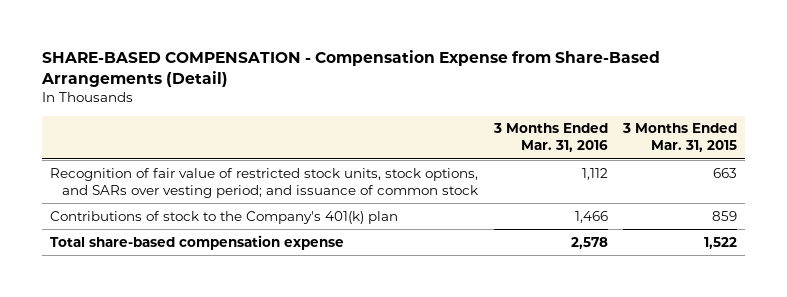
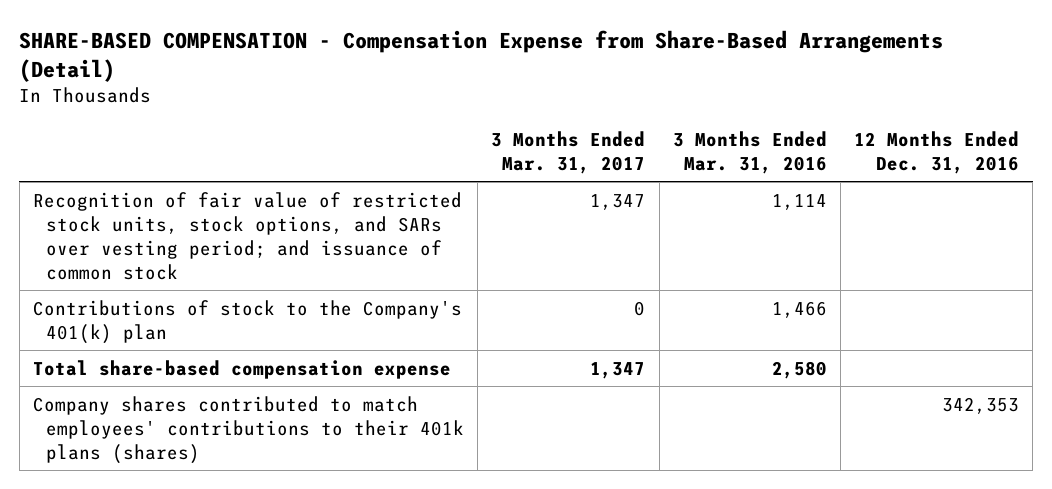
[622,123,738,153] 3 Months Ended Mar. 31, 2015 -> none
none -> [491,130,646,174] 3 Months Ended Mar. 31, 2017
none -> [854,130,1020,174] 12 Months Ended Dec. 31, 2016
[581,167,608,180] 1,112 -> [771,193,827,210] 1,114
[570,236,608,249] 2,578 -> [771,360,827,379] 2,580
none -> [32,395,464,464] Company shares contributed to match employees' contributions to their 401k plans (shares)

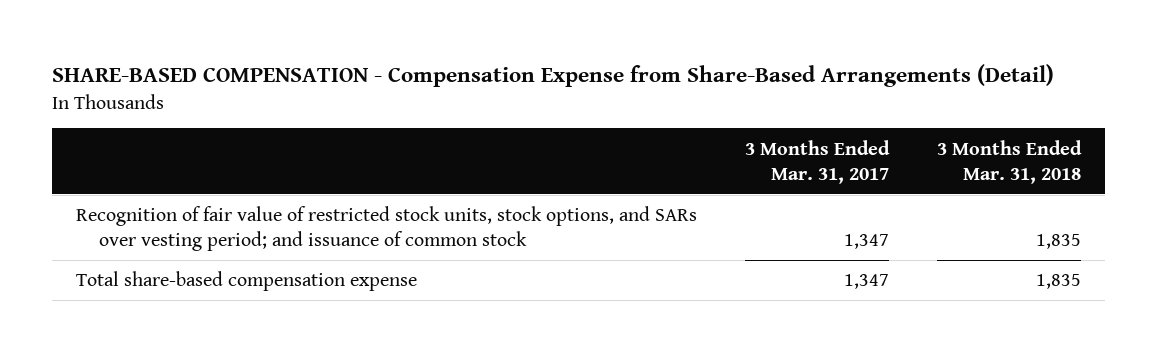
[672,130,827,174] 3 Months Ended Mar. 31, 2016 -> none
[854,130,1020,174] 12 Months Ended Dec. 31, 2016 -> none
none -> [936,139,1082,184] 3 Months Ended Mar. 31, 2018
[32,299,462,344] Contributions of stock to the Company's 401(k) plan -> none
[32,395,464,464] Company shares contributed to match employees' contributions to their 401k plans (shares) -> none

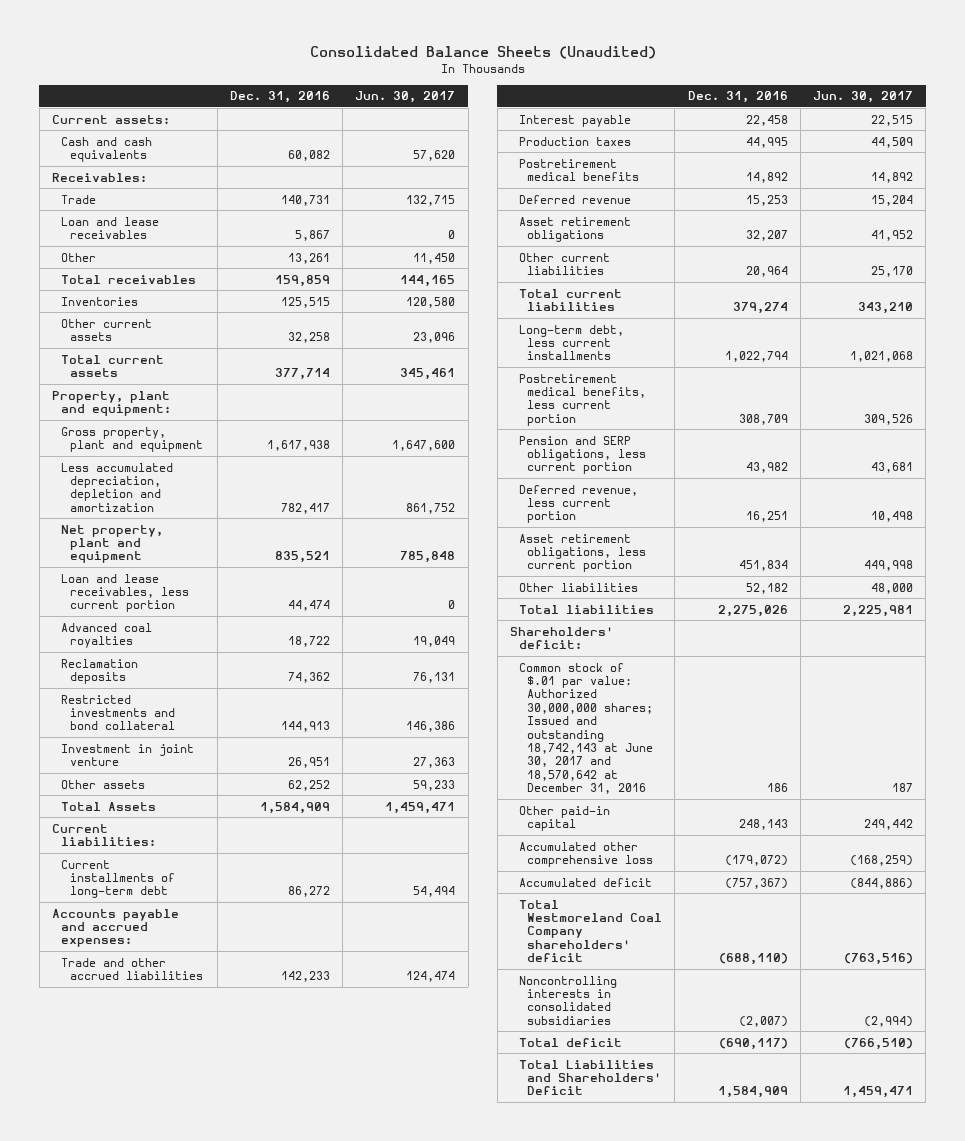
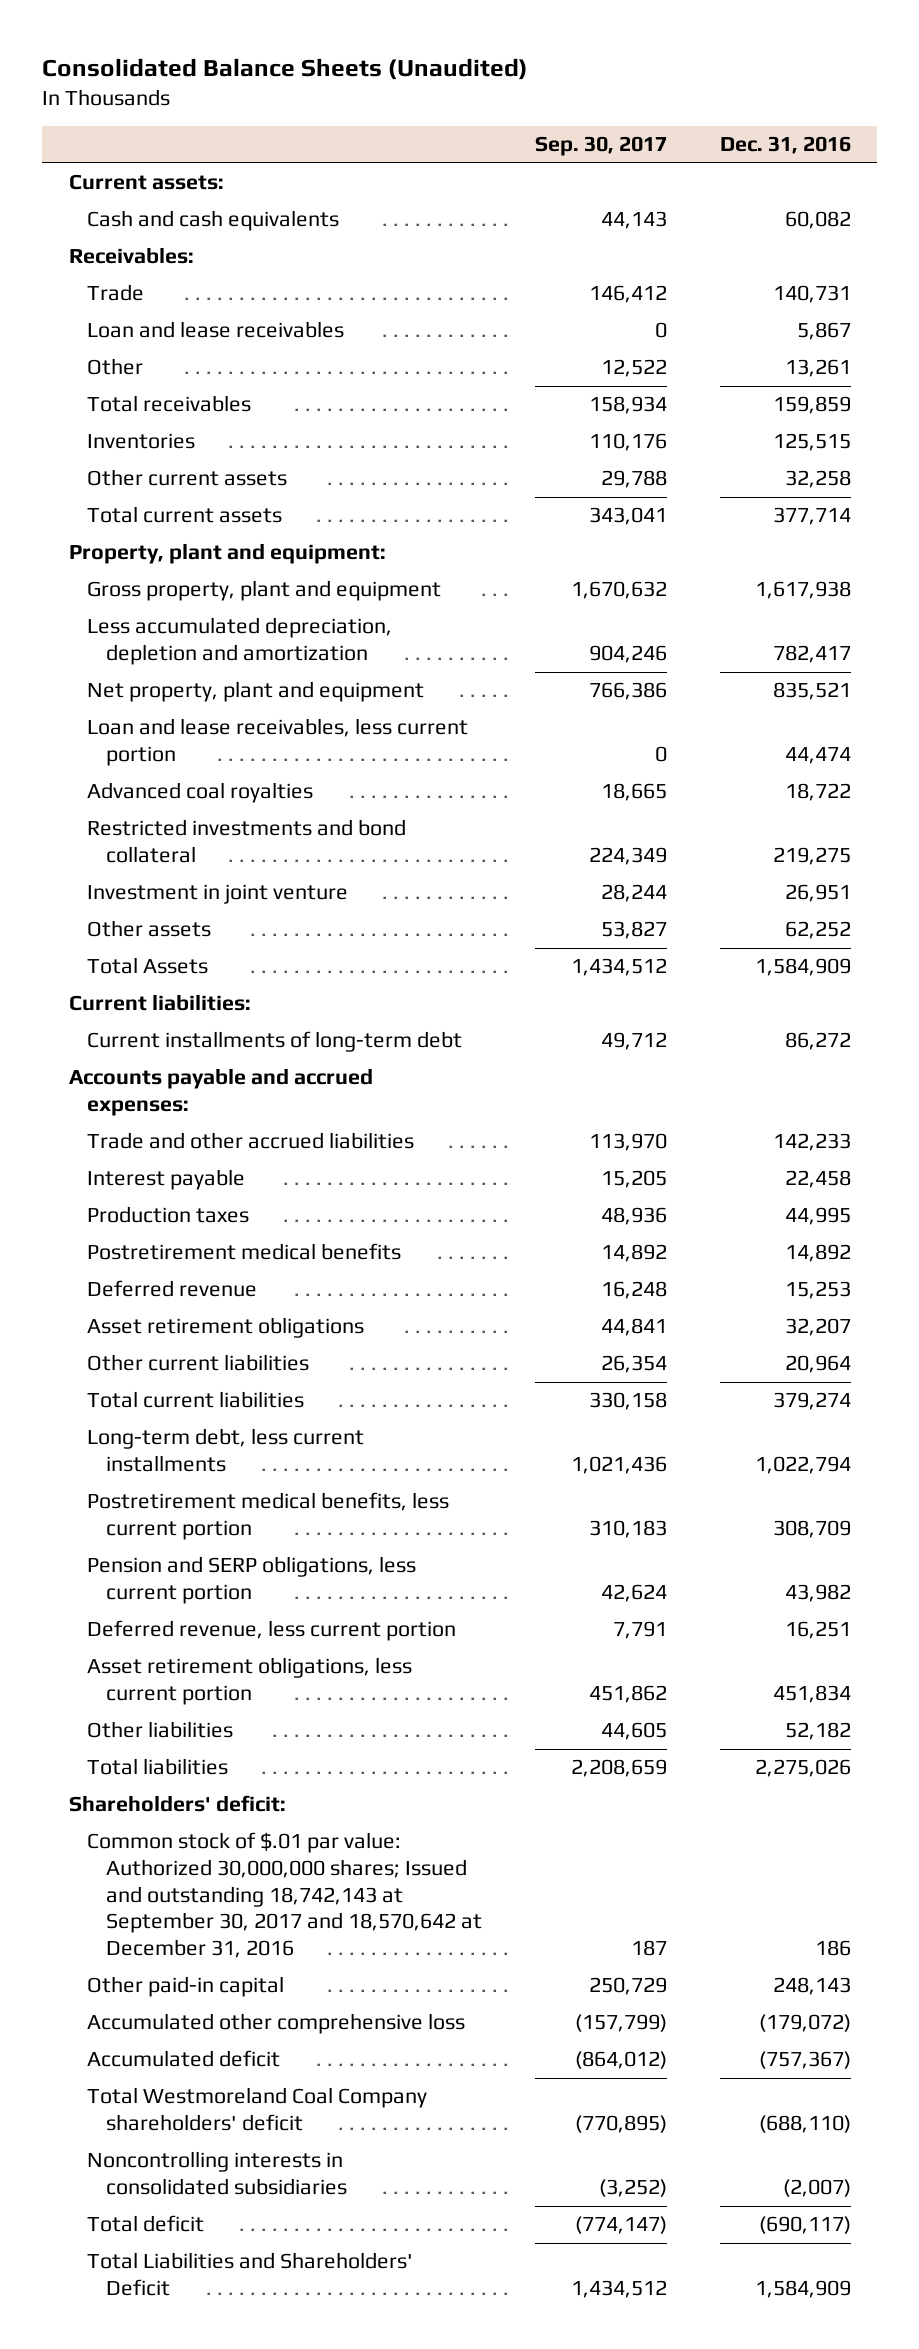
[355,91,456,104] Jun. 30, 2017 -> none
none -> [534,136,667,157] Sep. 30, 2017
[60,658,138,684] Reclamation deposits -> none
[281,721,331,733] 144,913 -> [772,847,851,866] 219,275
[518,662,654,795] Common stock of $.01 par value: Authorized 30,000,000 shares; Issued and outstanding 18,742,143 at June 30, 2017 and 18,570,642 at December 31, 2016 -> [87,1832,483,1959] Common stock of $.01 par value: Authorized 30,000,000 shares; Issued and outstanding 18,742,143 at September 30, 2017 and 18,570,642 at December 31, 2016

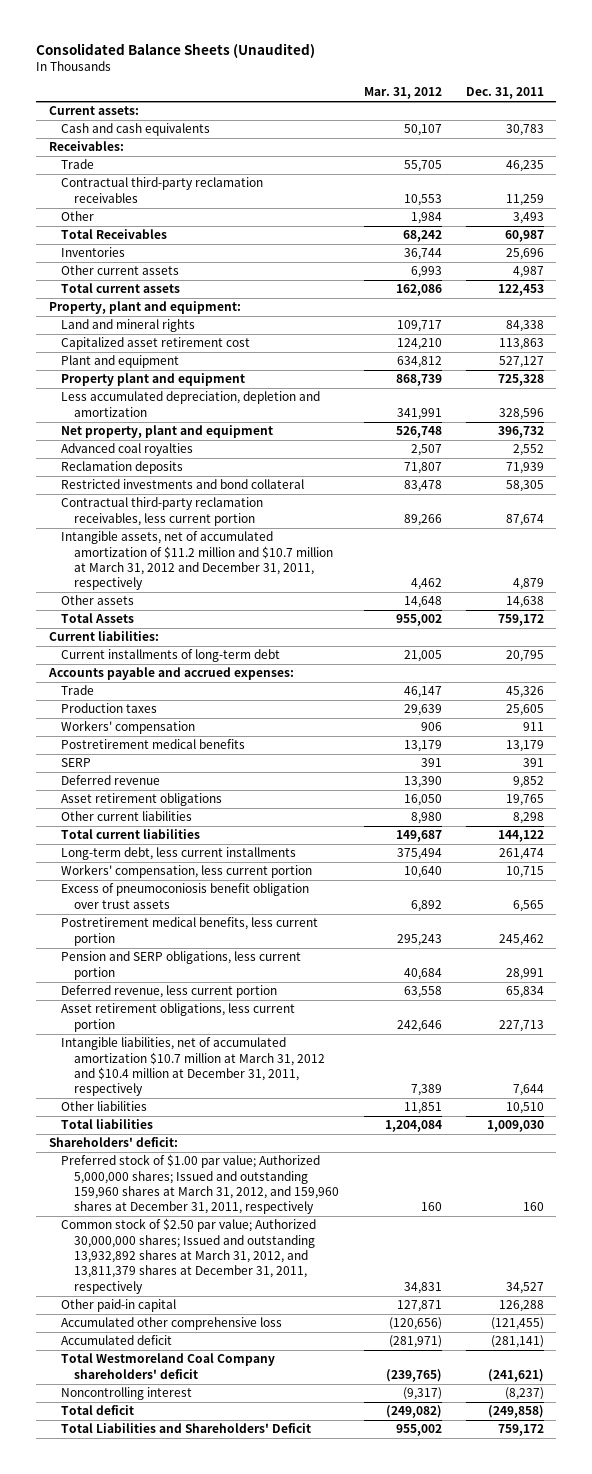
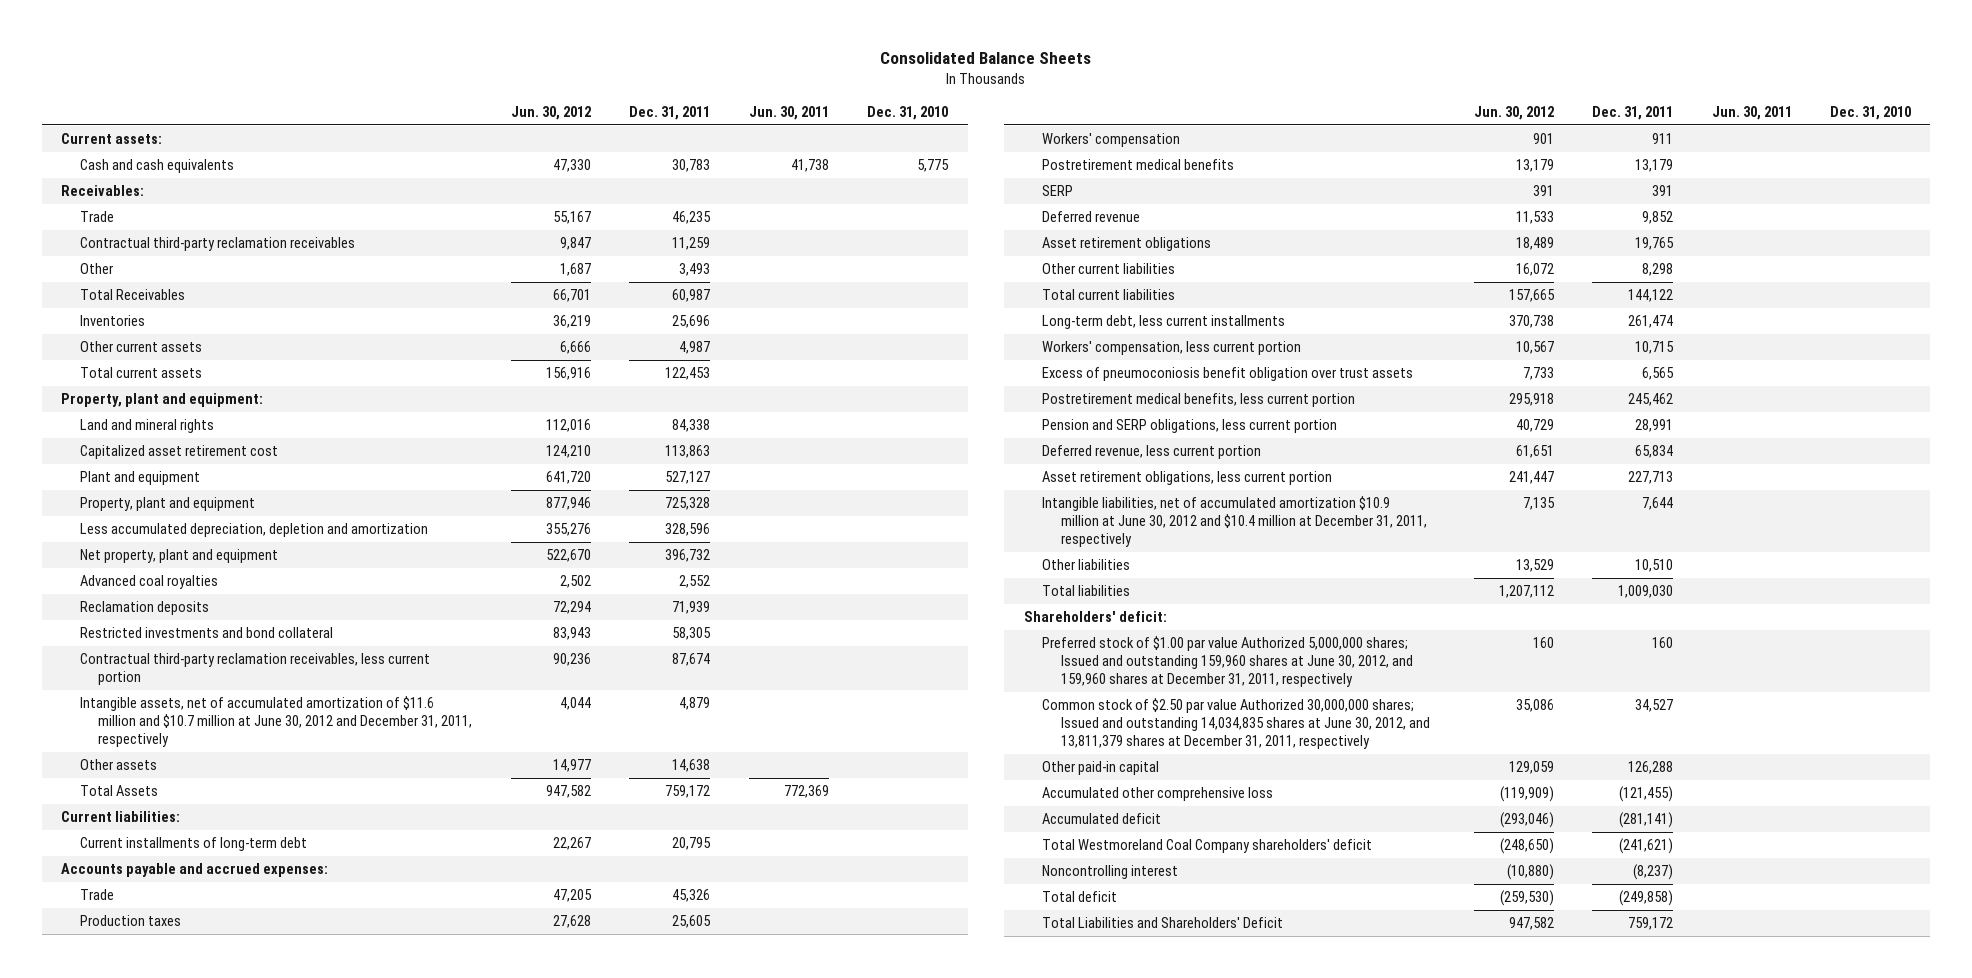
[36,42,316,58] Consolidated Balance Sheets (Unaudited) -> [879,52,1091,65] Consolidated Balance Sheets
[363,87,442,100] Mar. 31, 2012 -> none
none -> [510,105,591,120] Jun. 30, 2012
none -> [748,105,829,120] Jun. 30, 2011
none -> [867,105,949,120] Dec. 31, 2010
[61,373,246,387] Property plant and equipment -> [79,497,255,512] Property, plant and equipment
[61,531,334,591] Intangible assets, net of accumulated amortization of $11.2 million and $10.7 million at March 31, 2012 and December 31, 2011, respectively -> [79,696,473,748] Intangible assets, net of accumulated amortization of $11.6 million and $10.7 million at June 30, 2012 and December 31, 2011, respectively
[61,1037,326,1097] Intangible liabilities, net of accumulated amortization $10.7 million at March 31, 2012 and $10.4 million at December 31, 2011, respectively -> [1042,496,1428,548] Intangible liabilities, net of accumulated amortization $10.9 million at June 30, 2012 and $10.4 million at December 31, 2011, respectively
[61,1154,340,1215] Preferred stock of $1.00 par value; Authorized 5,000,000 shares; Issued and outstanding 159,960 shares at March 31, 2012, and 159,960 shares at December 31, 2011, respectively -> [1042,636,1414,688] Preferred stock of $1.00 par value Authorized 5,000,000 shares; Issued and outstanding 159,960 shares at June 30, 2012, and 159,960 shares at December 31, 2011, respectively
[61,1218,317,1294] Common stock of $2.50 par value; Authorized 30,000,000 shares; Issued and outstanding 13,932,892 shares at March 31, 2012, and 13,811,379 shares at December 31, 2011, respectively -> [1042,698,1431,750] Common stock of $2.50 par value Authorized 30,000,000 shares; Issued and outstanding 14,034,835 shares at June 30, 2012, and 13,811,379 shares at December 31, 2011, respectively

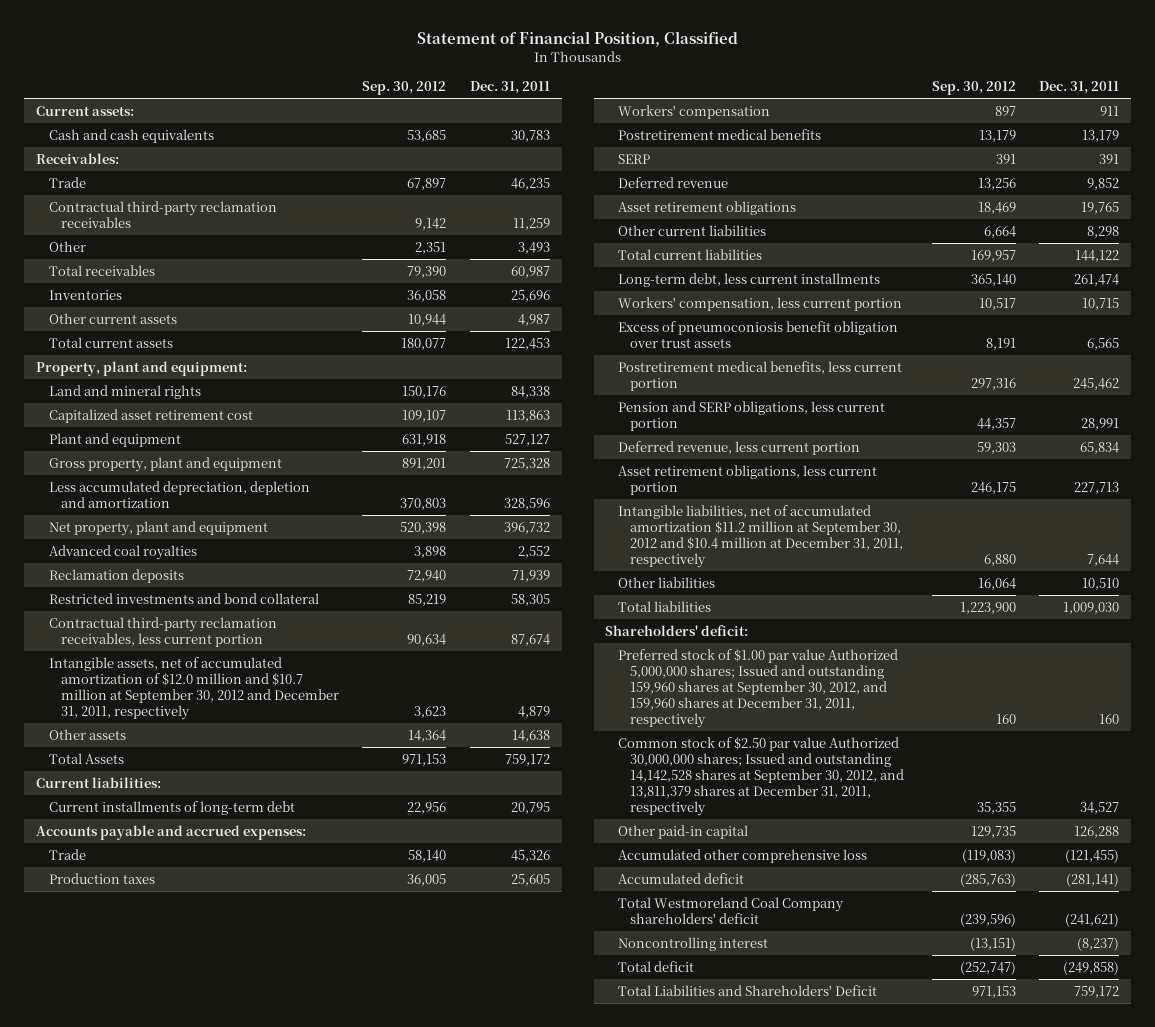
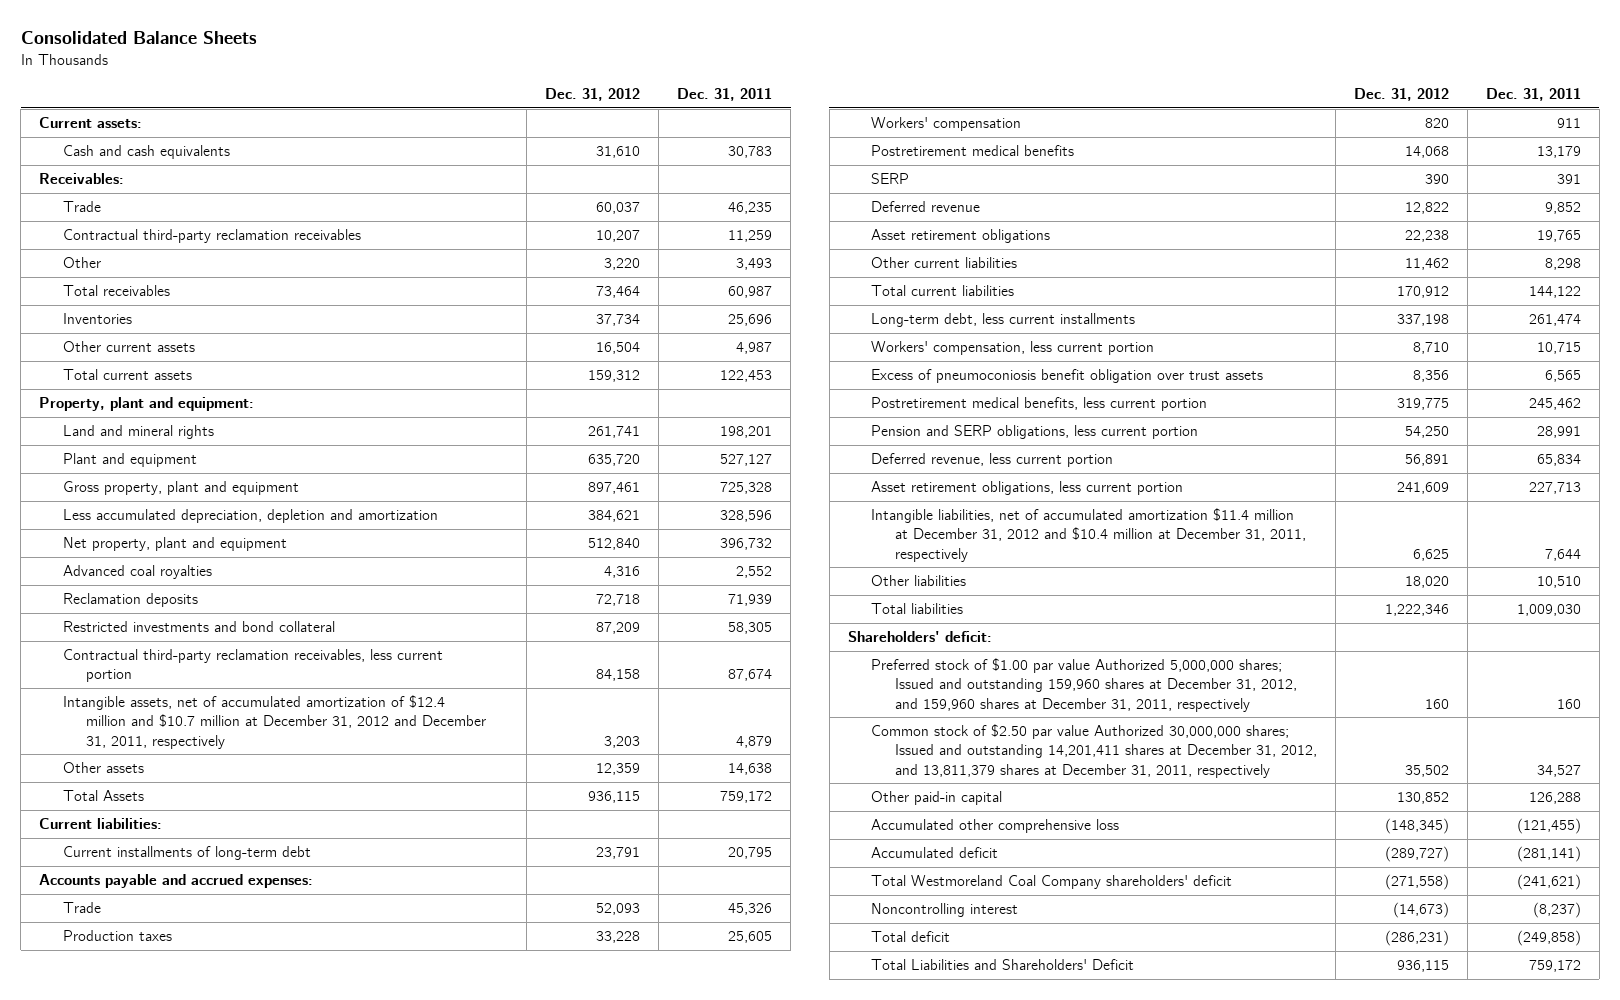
[416,31,738,48] Statement of Financial Position, Classified -> [20,31,257,45] Consolidated Balance Sheets
[362,81,447,96] Sep. 30, 2012 -> none
none -> [545,88,641,102] Dec. 31, 2012
[48,408,253,423] Capitalized asset retirement cost -> none
[510,385,550,398] 84,338 -> [720,426,773,439] 198,201
[48,656,340,720] Intangible assets, net of accumulated amortization of $12.0 million and $10.7 million at September 30, 2012 and December 31, 2011, respectively -> [62,695,487,749] Intangible assets, net of accumulated amortization of $12.4 million and $10.7 million at December 31, 2012 and December 31, 2011, respectively
[617,504,904,568] Intangible liabilities, net of accumulated amortization $11.2 million at September 30, 2012 and $10.4 million at December 31, 2011, respectively -> [871,508,1306,562] Intangible liabilities, net of accumulated amortization $11.4 million at December 31, 2012 and $10.4 million at December 31, 2011, respectively
[617,648,898,728] Preferred stock of $1.00 par value Authorized 5,000,000 shares; Issued and outstanding 159,960 shares at September 30, 2012, and 159,960 shares at December 31, 2011, respectively -> [871,658,1297,712] Preferred stock of $1.00 par value Authorized 5,000,000 shares; Issued and outstanding 159,960 shares at December 31, 2012, and 159,960 shares at December 31, 2011, respectively
[617,736,905,816] Common stock of $2.50 par value Authorized 30,000,000 shares; Issued and outstanding 14,142,528 shares at September 30, 2012, and 13,811,379 shares at December 31, 2011, respectively -> [871,724,1317,778] Common stock of $2.50 par value Authorized 30,000,000 shares; Issued and outstanding 14,201,411 shares at December 31, 2012, and 13,811,379 shares at December 31, 2011, respectively

